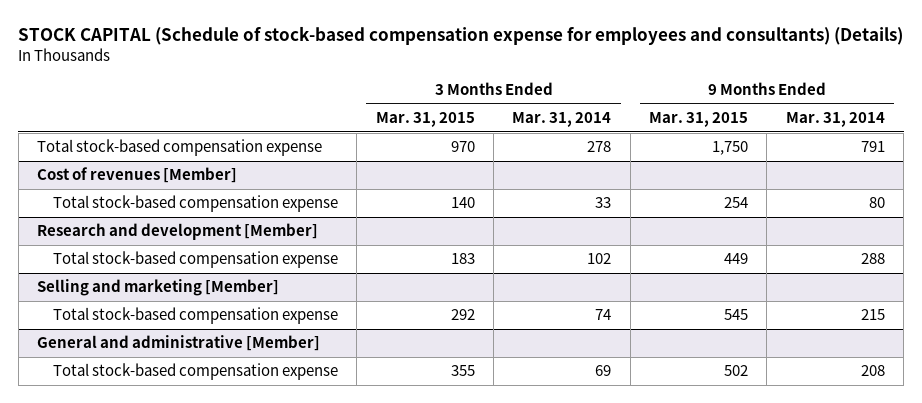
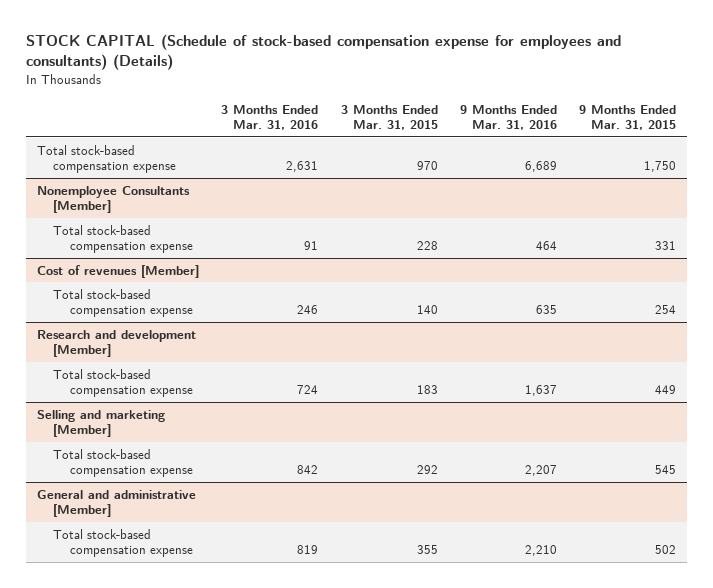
[512,112,612,128] Mar. 31, 2014 -> none
[785,112,885,128] Mar. 31, 2014 -> none
none -> [221,104,319,131] 3 Months Ended Mar. 31, 2016
none -> [459,104,557,131] 9 Months Ended Mar. 31, 2016
none -> [37,185,191,214] Nonemployee Consultants [Member]
none -> [53,224,193,254] Total stock-based compensation expense

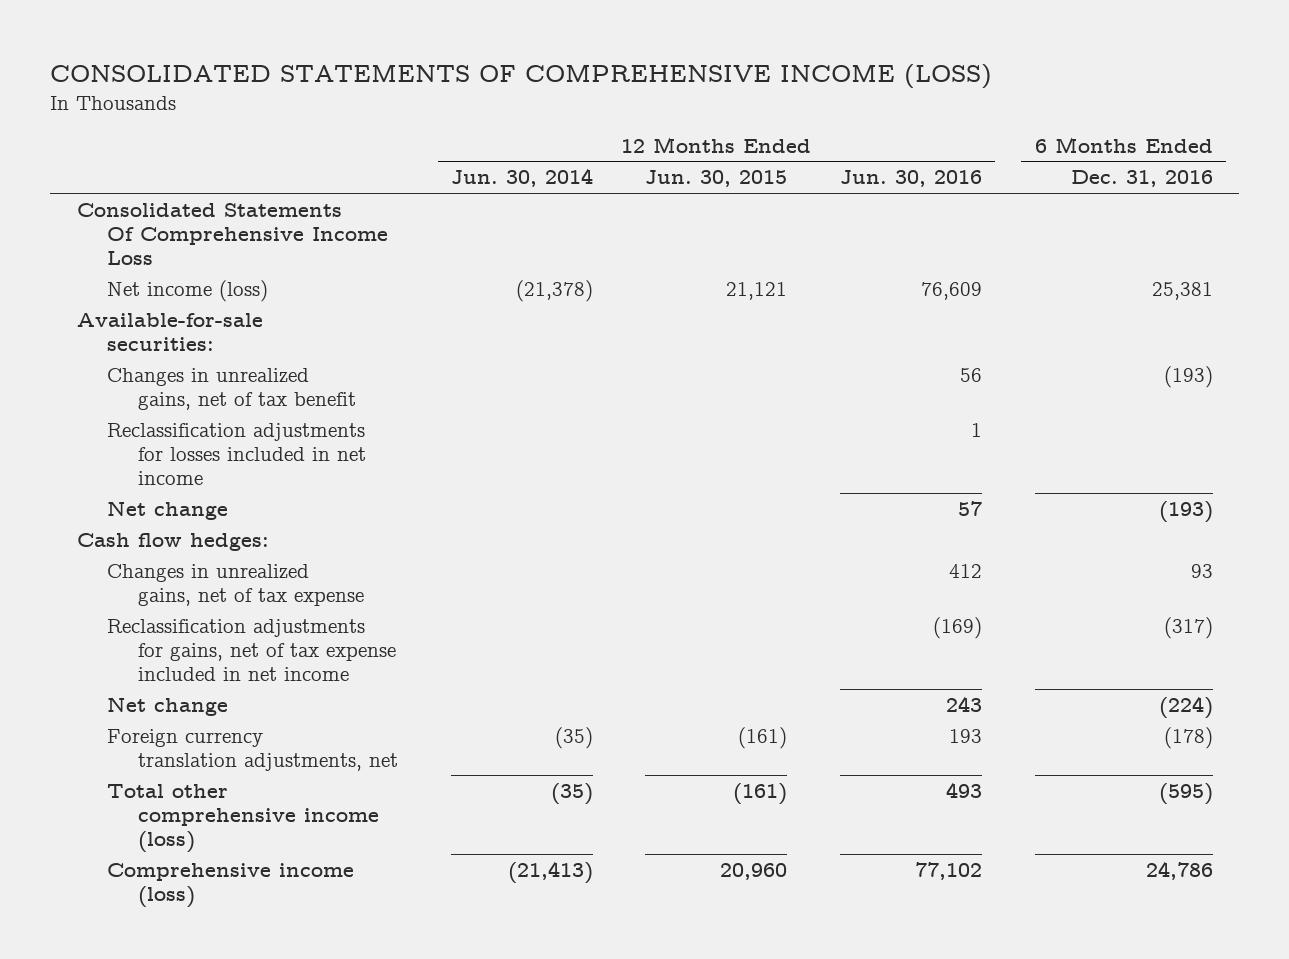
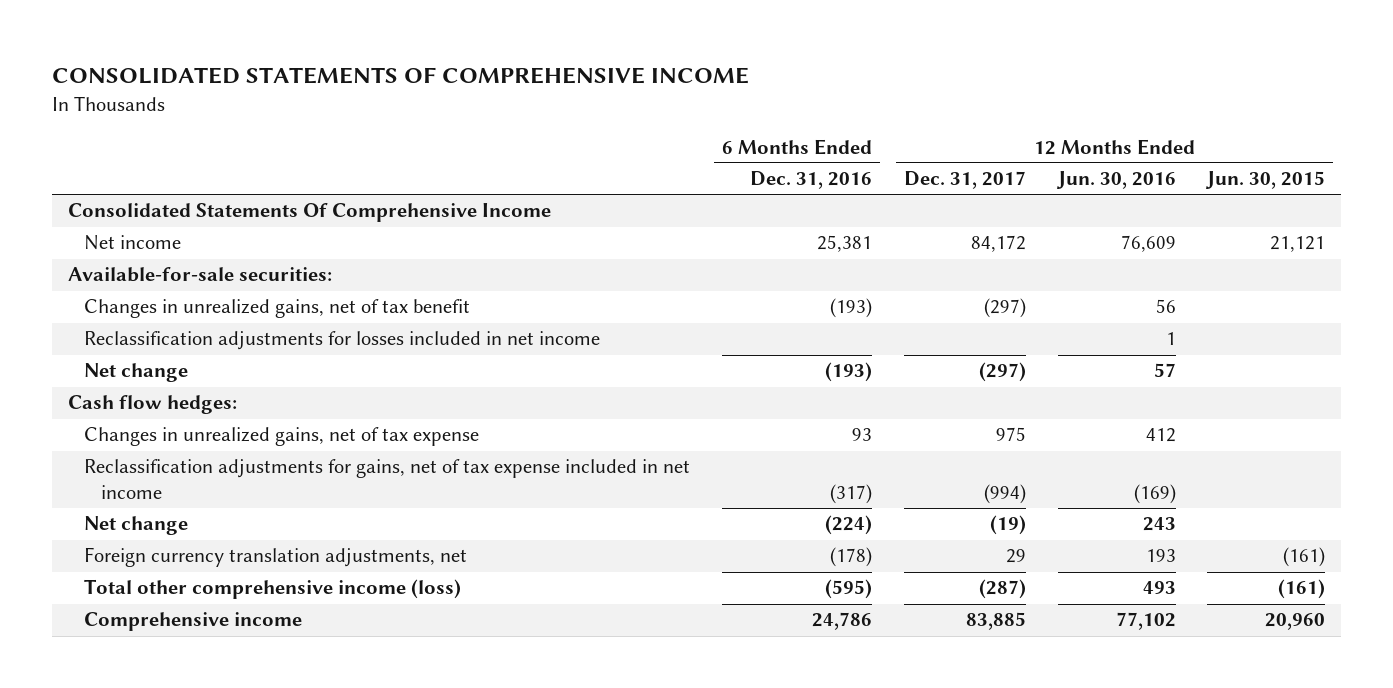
[50,64,993,90] CONSOLIDATED STATEMENTS OF COMPREHENSIVE INCOME (LOSS) -> [51,67,749,85] CONSOLIDATED STATEMENTS OF COMPREHENSIVE INCOME
[450,168,593,188] Jun. 30, 2014 -> none
none -> [903,171,1026,190] Dec. 31, 2017
[76,202,389,265] Consolidated Statements Of Comprehensive Income Loss -> [67,203,551,223] Consolidated Statements Of Comprehensive Income
[107,279,269,302] Net income (loss) -> [84,235,182,251] Net income
[107,862,355,908] Comprehensive income (loss) -> [84,612,303,632] Comprehensive income

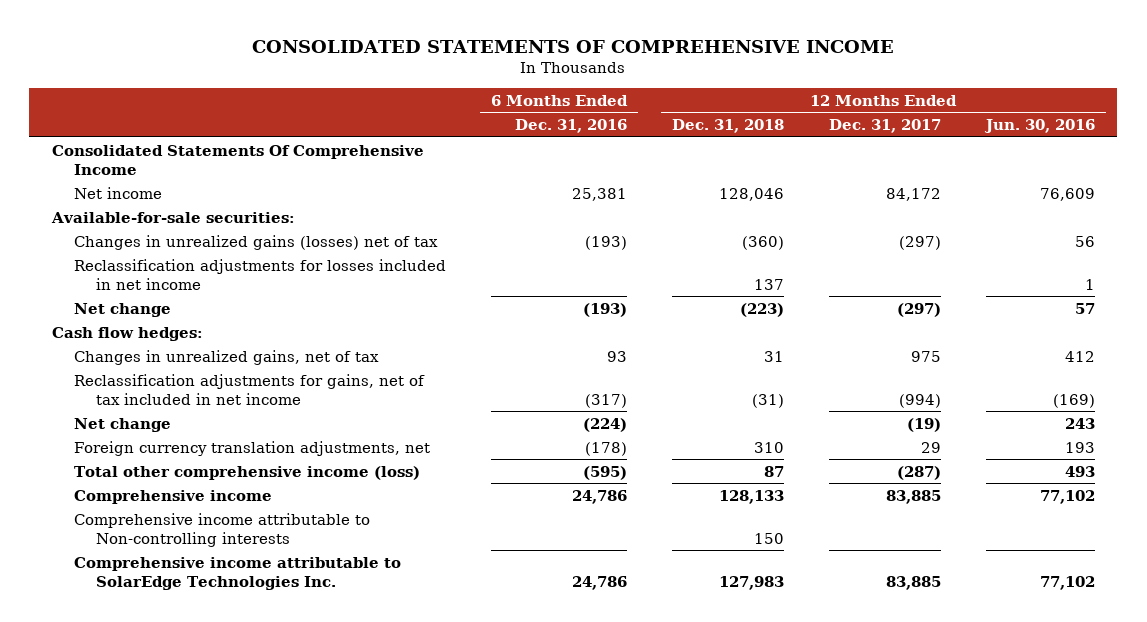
[1205,171,1326,190] Jun. 30, 2015 -> none
none -> [671,119,784,134] Dec. 31, 2018
[84,299,471,319] Changes in unrealized gains, net of tax benefit -> [73,234,438,250] Changes in unrealized gains (losses) net of tax
[84,427,480,447] Changes in unrealized gains, net of tax expense -> [73,349,379,365] Changes in unrealized gains, net of tax
[84,459,691,499] Reclassification adjustments for gains, net of tax expense included in net income -> [73,373,425,405] Reclassification adjustments for gains, net of tax included in net income
none -> [73,512,370,547] Comprehensive income attributable to Non-controlling interests
none -> [73,556,401,590] Comprehensive income attributable to SolarEdge Technologies Inc.

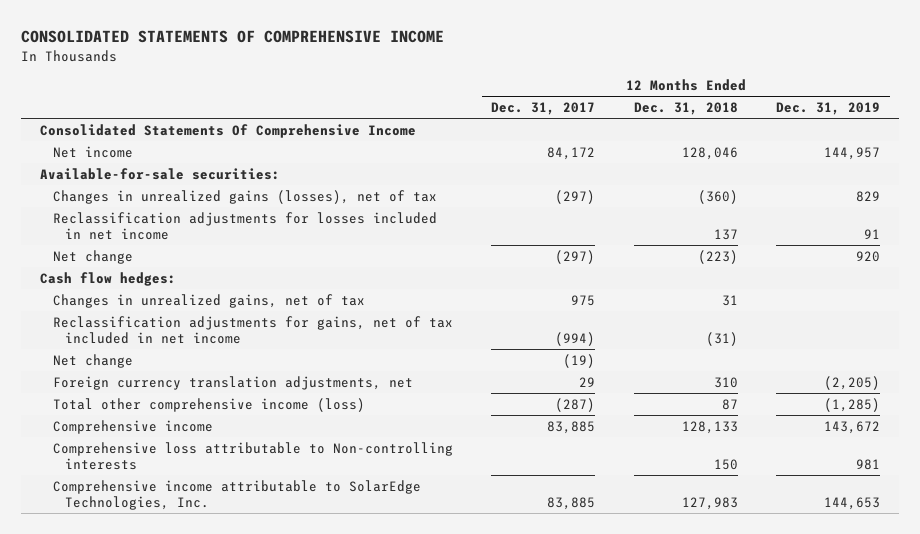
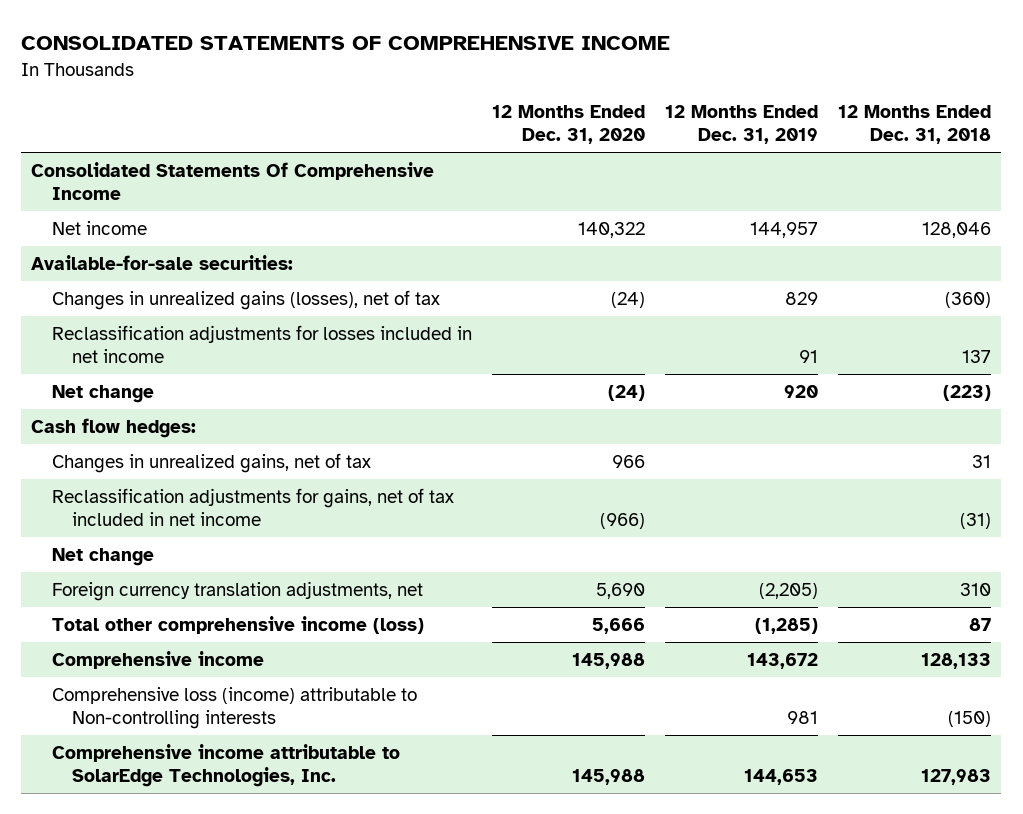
[491,102,596,116] Dec. 31, 2017 -> none
none -> [491,105,645,144] 12 Months Ended Dec. 31, 2020
[52,441,453,470] Comprehensive loss attributable to Non-controlling interests -> [51,687,417,729] Comprehensive loss (income) attributable to Non-controlling interests
[713,458,738,470] 150 -> [948,710,992,727] (150)

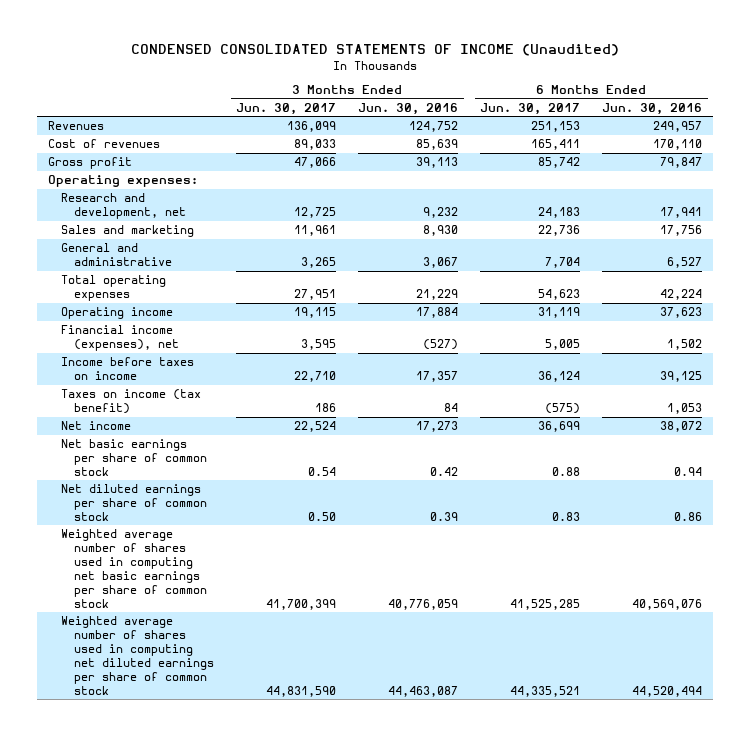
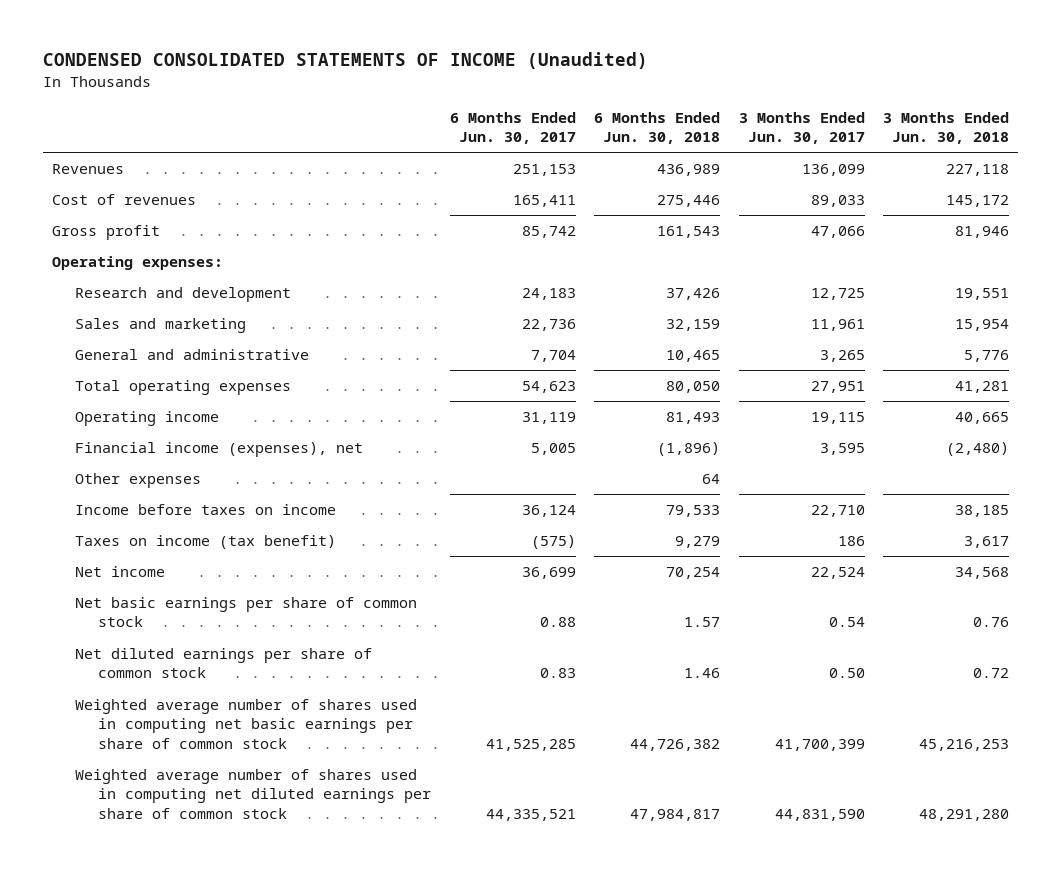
[358,102,459,115] Jun. 30, 2016 -> none
[602,102,703,115] Jun. 30, 2016 -> none
none -> [594,111,721,145] 6 Months Ended Jun. 30, 2018
none -> [883,111,1010,145] 3 Months Ended Jun. 30, 2018
[61,193,187,220] Research and development, net -> [75,287,292,303] Research and development
none -> [75,473,202,489] Other expenses

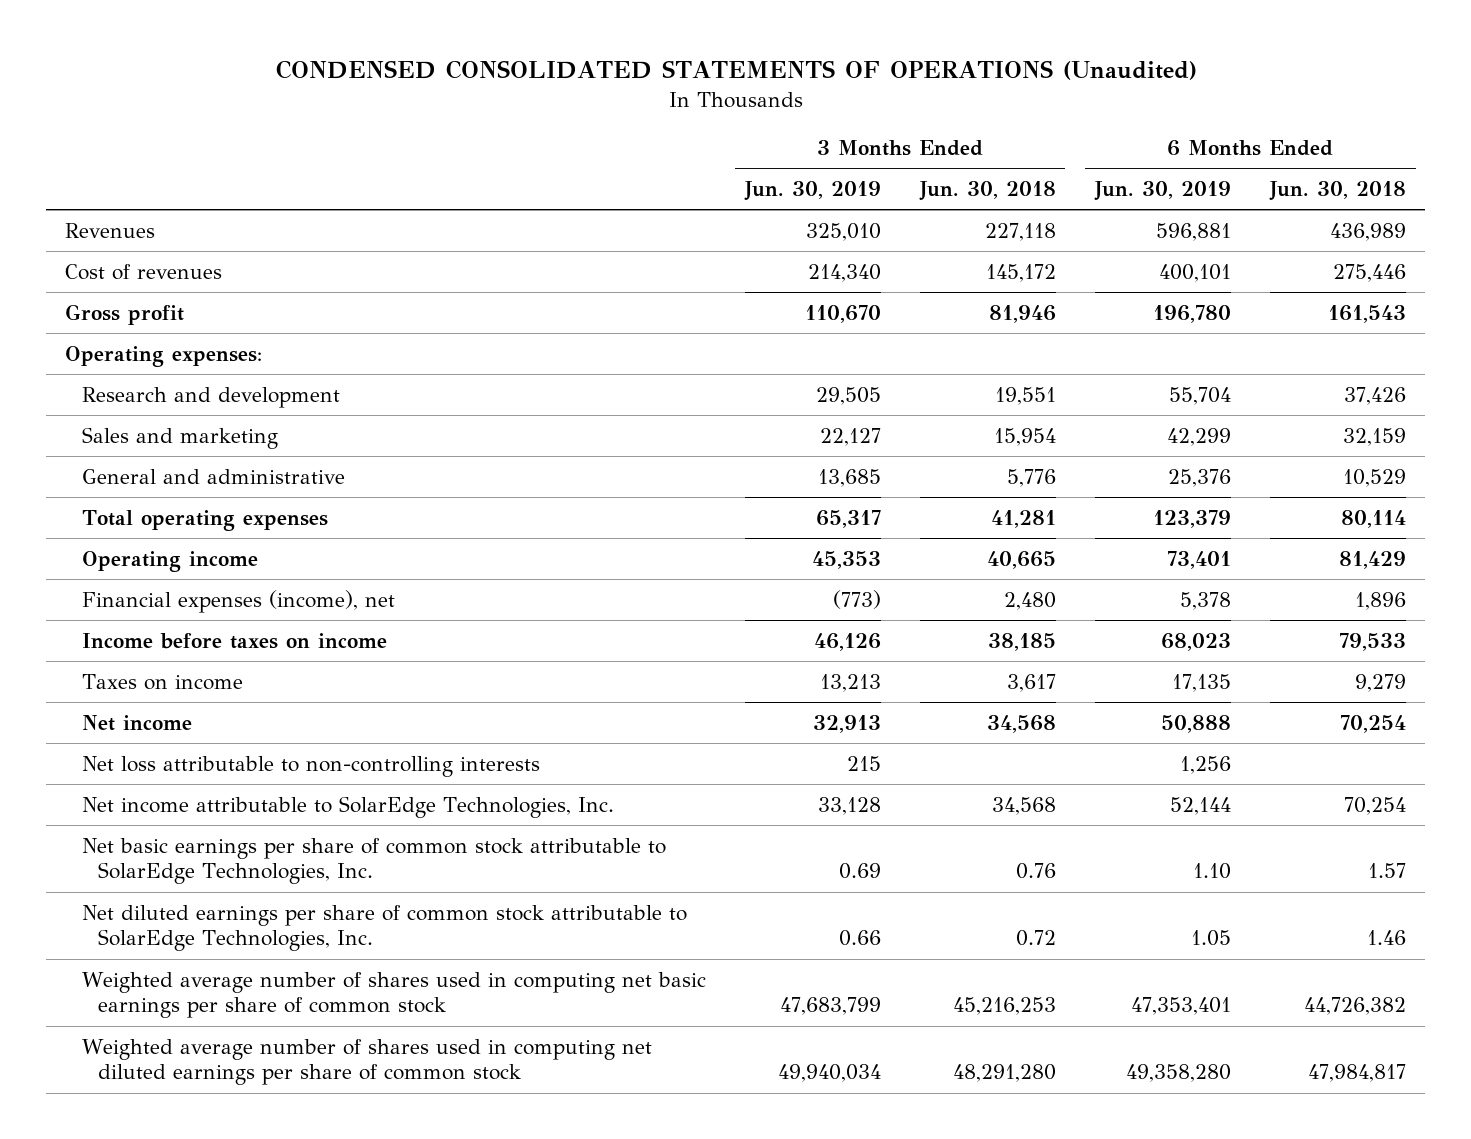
[42,52,648,70] CONDENSED CONSOLIDATED STATEMENTS OF INCOME (Unaudited) -> [275,60,1197,81] CONDENSED CONSOLIDATED STATEMENTS OF OPERATIONS (Unaudited)
[449,111,576,145] 6 Months Ended Jun. 30, 2017 -> none
[738,111,865,145] 3 Months Ended Jun. 30, 2017 -> none
none -> [743,181,881,202] Jun. 30, 2019
none -> [1093,181,1231,202] Jun. 30, 2019
[75,473,202,489] Other expenses -> none
[666,350,721,363] 10,465 -> [1342,468,1406,487] 10,529
[666,381,721,394] 80,050 -> [1340,509,1406,528] 80,114
[666,412,721,425] 81,493 -> [1338,550,1406,569] 81,429
[75,442,364,458] Financial income (expenses), net -> [81,589,395,613] Financial expenses (income), net
[657,442,721,457] (1,896) -> [1354,591,1406,610] 1,896
[946,442,1010,457] (2,480) -> [1003,591,1056,610] 2,480
[75,535,337,550] Taxes on income (tax benefit) -> [81,673,243,690] Taxes on income
none -> [81,755,540,777] Net loss attributable to non-controlling interests
none -> [81,795,614,818] Net income attributable to SolarEdge Technologies, Inc.
[75,597,418,628] Net basic earnings per share of common stock -> [81,837,666,885] Net basic earnings per share of common stock attributable to SolarEdge Technologies, Inc.
[75,648,373,679] Net diluted earnings per share of common stock -> [81,904,687,952] Net diluted earnings per share of common stock attributable to SolarEdge Technologies, Inc.

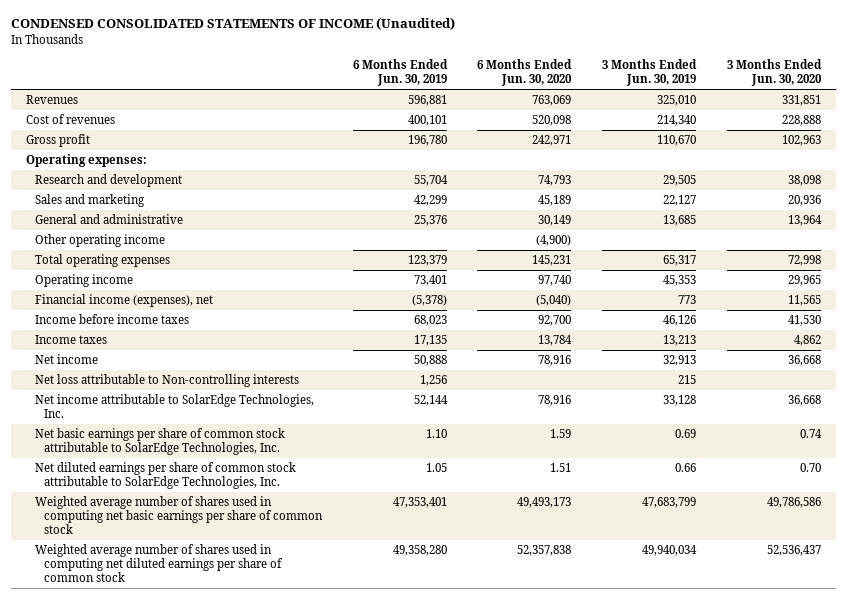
[275,60,1197,81] CONDENSED CONSOLIDATED STATEMENTS OF OPERATIONS (Unaudited) -> [10,17,455,31] CONDENSED CONSOLIDATED STATEMENTS OF INCOME (Unaudited)
[918,181,1056,202] Jun. 30, 2018 -> none
[1268,181,1406,202] Jun. 30, 2018 -> none
none -> [477,59,573,87] 6 Months Ended Jun. 30, 2020
none -> [727,59,823,87] 3 Months Ended Jun. 30, 2020
none -> [35,234,166,248] Other operating income
[81,589,395,613] Financial expenses (income), net -> [35,294,214,308] Financial income (expenses), net
[832,589,881,609] (773) -> [678,295,697,305] 773
[1179,591,1231,610] 5,378 -> [411,295,447,307] (5,378)
[81,632,387,649] Income before taxes on income -> [35,314,190,325] Income before income taxes
[81,673,243,690] Taxes on income -> [35,335,108,345] Income taxes
[81,755,540,777] Net loss attributable to non-controlling interests -> [35,374,300,388] Net loss attributable to Non-controlling interests

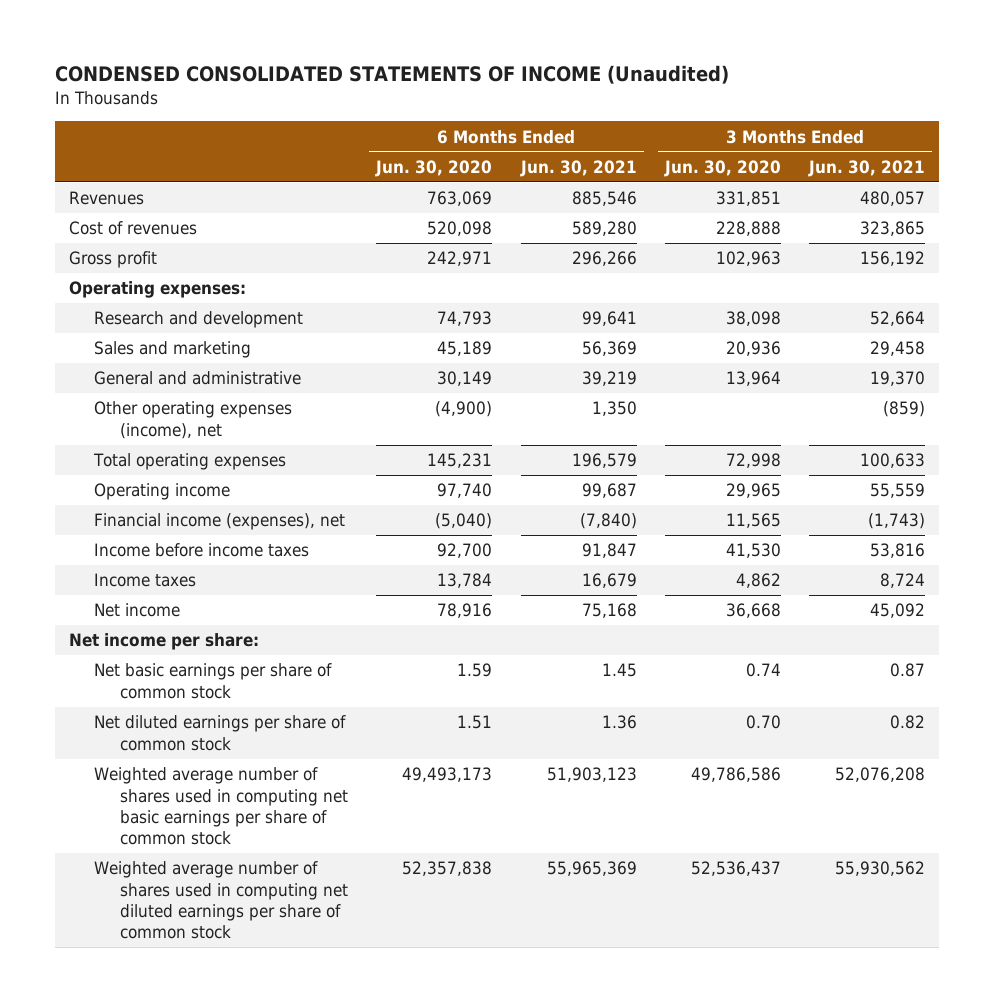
[352,59,448,87] 6 Months Ended Jun. 30, 2019 -> none
[602,59,698,87] 3 Months Ended Jun. 30, 2019 -> none
none -> [519,159,637,177] Jun. 30, 2021
none -> [808,159,926,177] Jun. 30, 2021
[35,234,166,248] Other operating income -> [94,401,293,439] Other operating expenses (income), net
[35,374,300,388] Net loss attributable to Non-controlling interests -> none
[35,394,315,419] Net income attributable to SolarEdge Technologies, Inc. -> none
none -> [68,633,259,651] Net income per share:
[35,428,286,456] Net basic earnings per share of common stock attributable to SolarEdge Technologies, Inc. -> [94,663,333,699] Net basic earnings per share of common stock
[35,462,297,490] Net diluted earnings per share of common stock attributable to SolarEdge Technologies, Inc. -> [94,715,347,751] Net diluted earnings per share of common stock

